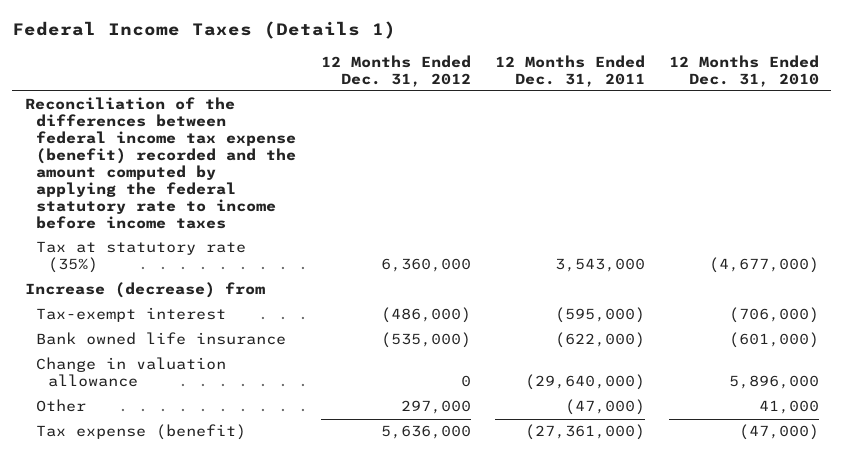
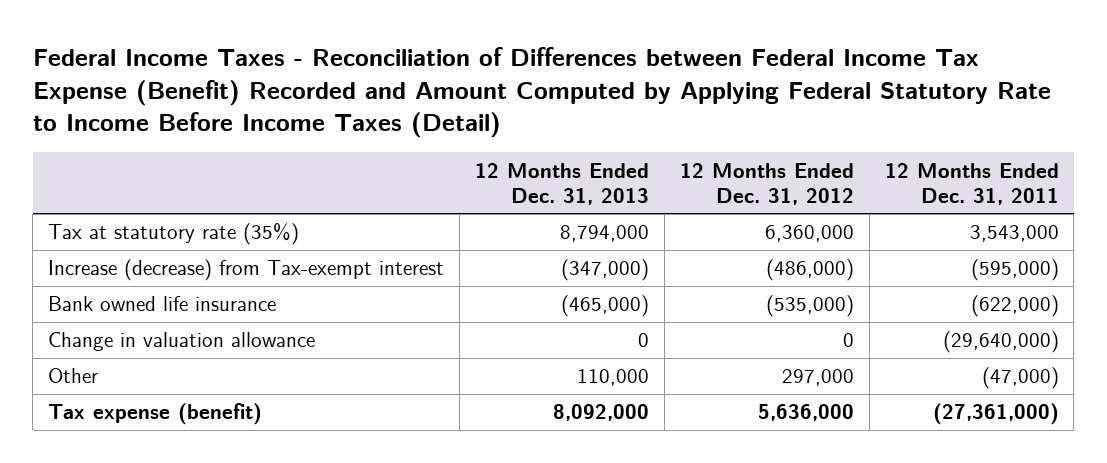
[12,20,397,39] Federal Income Taxes (Details 1) -> [32,46,1051,139] Federal Income Taxes - Reconciliation of Differences between Federal Income Tax Expense (Benefit) Recorded and Amount Computed by Applying Federal Statutory Rate to Income Before Income Taxes (Detail)
[669,54,820,87] 12 Months Ended Dec. 31, 2010 -> none
none -> [475,162,650,205] 12 Months Ended Dec. 31, 2013
[24,97,297,229] Reconciliation of the differences between federal income tax expense (benefit) recorded and the amount computed by applying the federal statutory rate to income before income taxes -> none
[24,282,265,299] Increase (decrease) from -> none
[36,307,227,323] Tax-exempt interest -> [48,259,445,282] Increase (decrease) from Tax-exempt interest

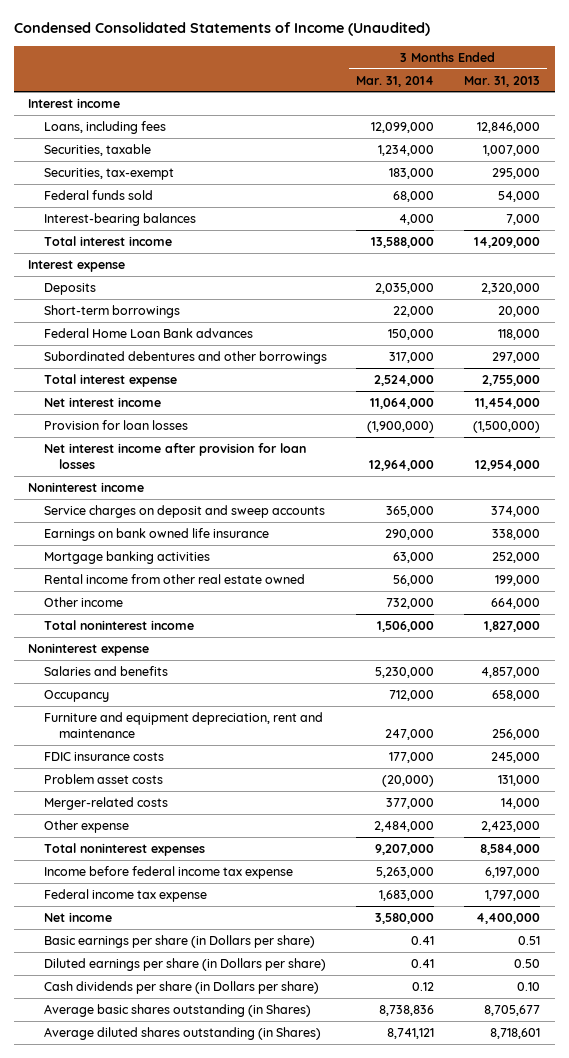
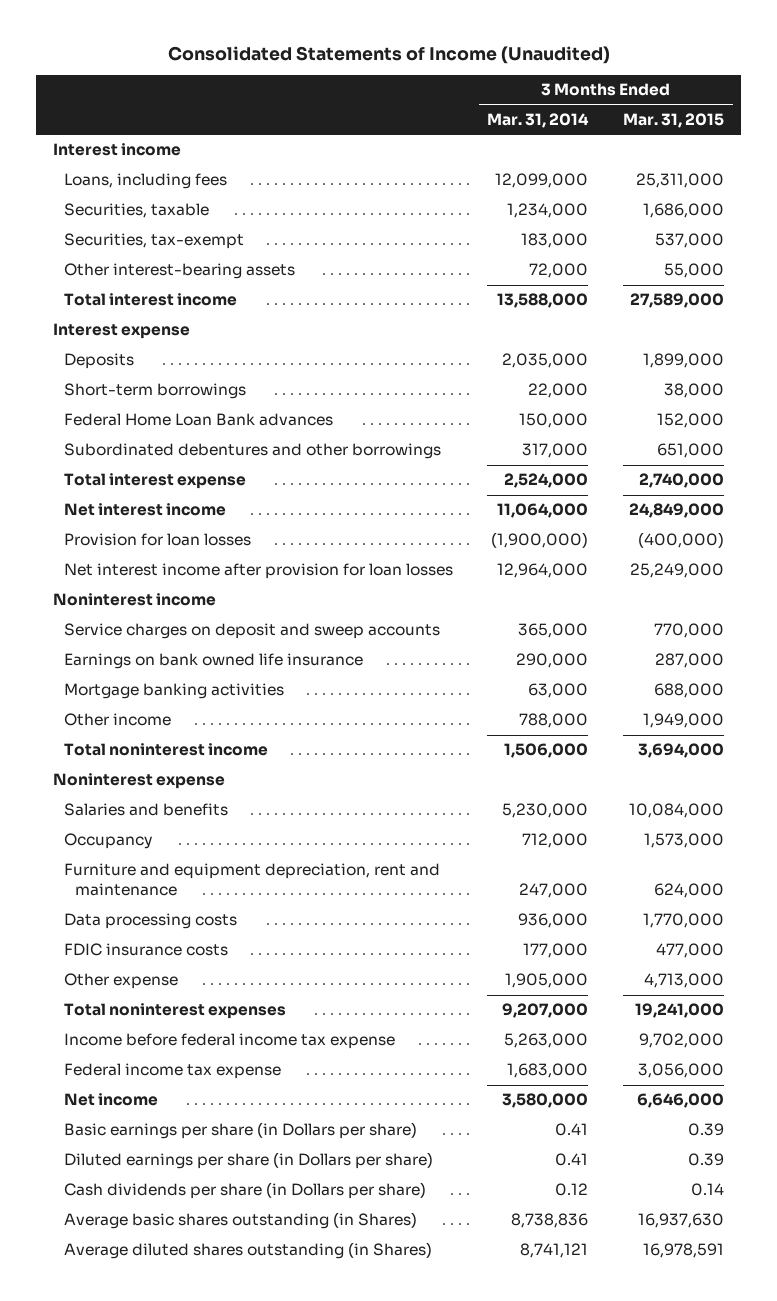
[13,22,430,37] Condensed Consolidated Statements of Income (Unaudited) -> [167,45,610,64] Consolidated Statements of Income (Unaudited)
[464,75,541,87] Mar. 31, 2013 -> none
none -> [623,113,725,129] Mar. 31, 2015
[43,189,153,200] Federal funds sold -> none
[43,212,196,226] Interest-bearing balances -> [63,263,295,280] Other interest-bearing assets
[399,213,435,225] 4,000 -> [529,263,589,279] 72,000
[43,573,305,584] Rental income from other real estate owned -> none
[386,597,435,609] 732,000 -> [519,713,589,729] 788,000
none -> [63,913,237,930] Data processing costs
[43,773,163,784] Problem asset costs -> none
[43,796,168,810] Merger-related costs -> none
[374,820,435,832] 2,484,000 -> [505,973,589,989] 1,905,000

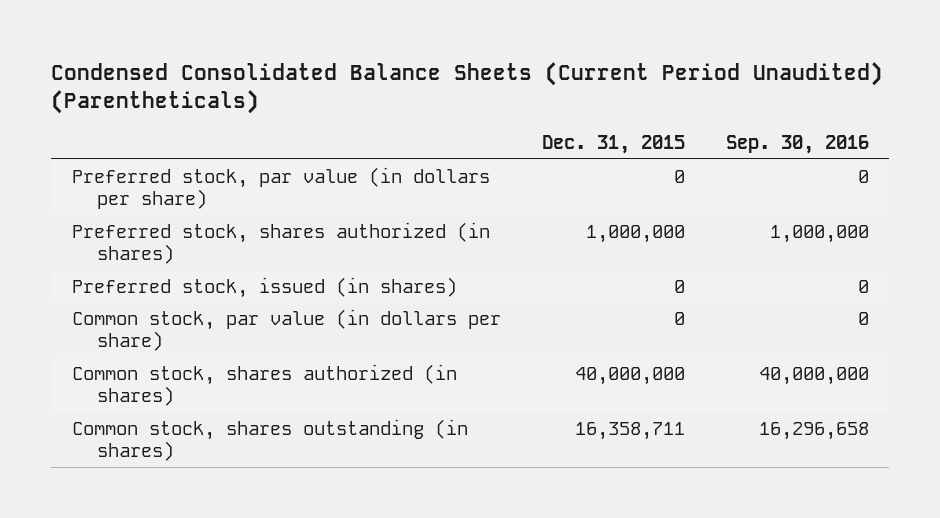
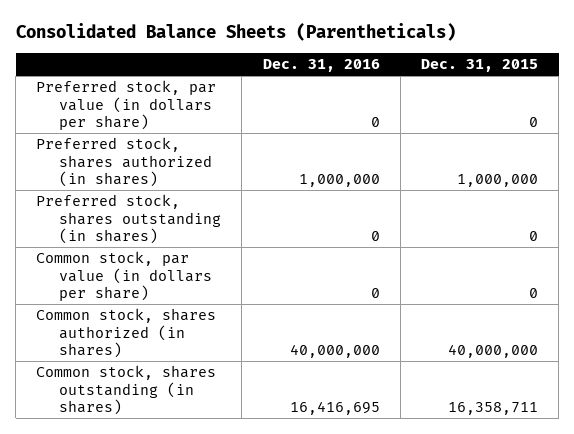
[51,61,884,114] Condensed Consolidated Balance Sheets (Current Period Unaudited) (Parentheticals) -> [15,23,456,42] Consolidated Balance Sheets (Parentheticals)
[725,134,869,154] Sep. 30, 2016 -> none
none -> [262,59,380,73] Dec. 31, 2016
[71,276,457,298] Preferred stock, issued (in shares) -> [36,194,222,244] Preferred stock, shares outstanding (in shares)

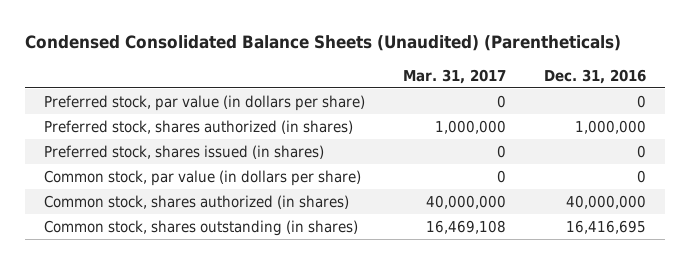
[15,23,456,42] Consolidated Balance Sheets (Parentheticals) -> [24,34,621,51] Condensed Consolidated Balance Sheets (Unaudited) (Parentheticals)
[421,59,539,73] Dec. 31, 2015 -> none
none -> [403,68,507,84] Mar. 31, 2017
[36,194,222,244] Preferred stock, shares outstanding (in shares) -> [43,144,324,159] Preferred stock, shares issued (in shares)

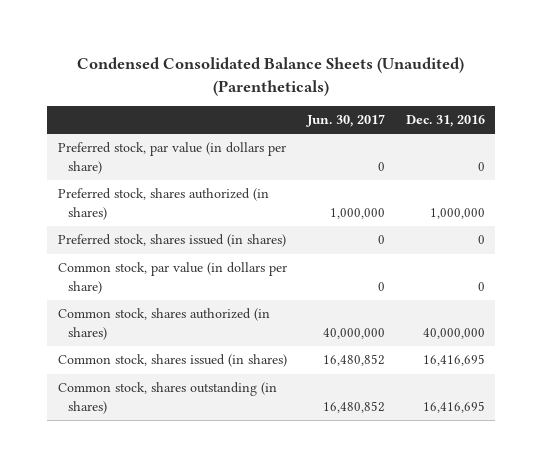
[403,68,507,84] Mar. 31, 2017 -> none
none -> [306,114,386,128] Jun. 30, 2017
none -> [57,354,287,368] Common stock, shares issued (in shares)

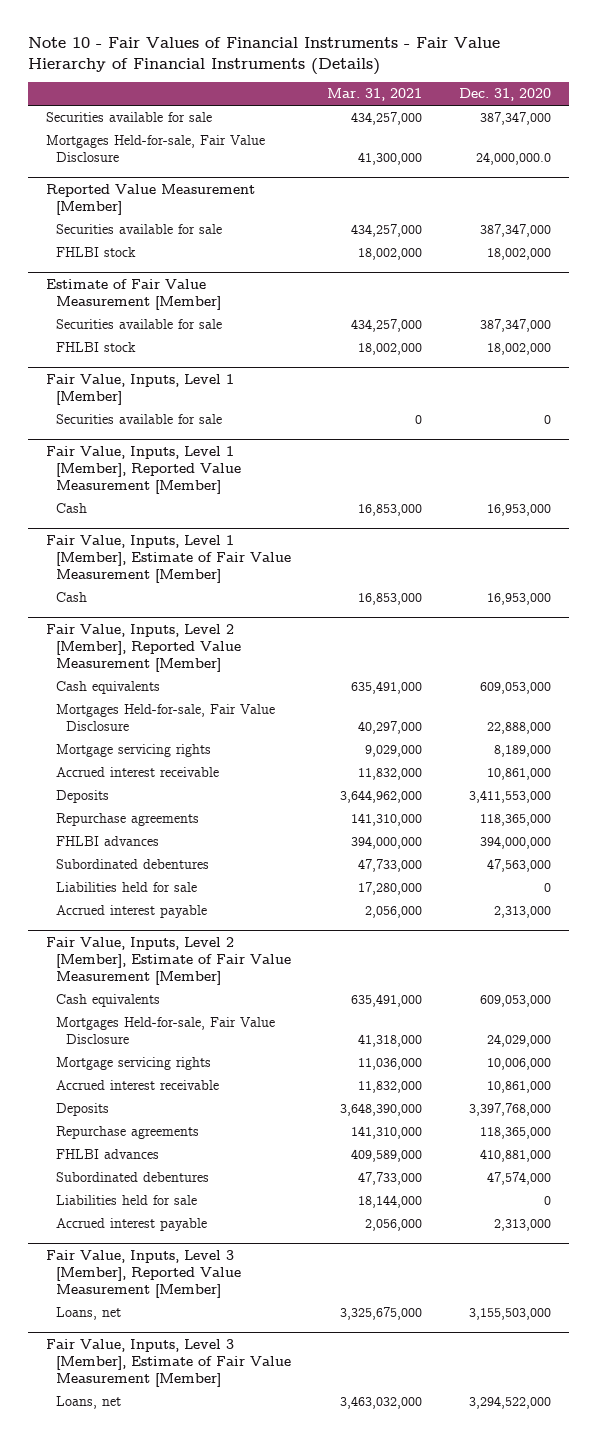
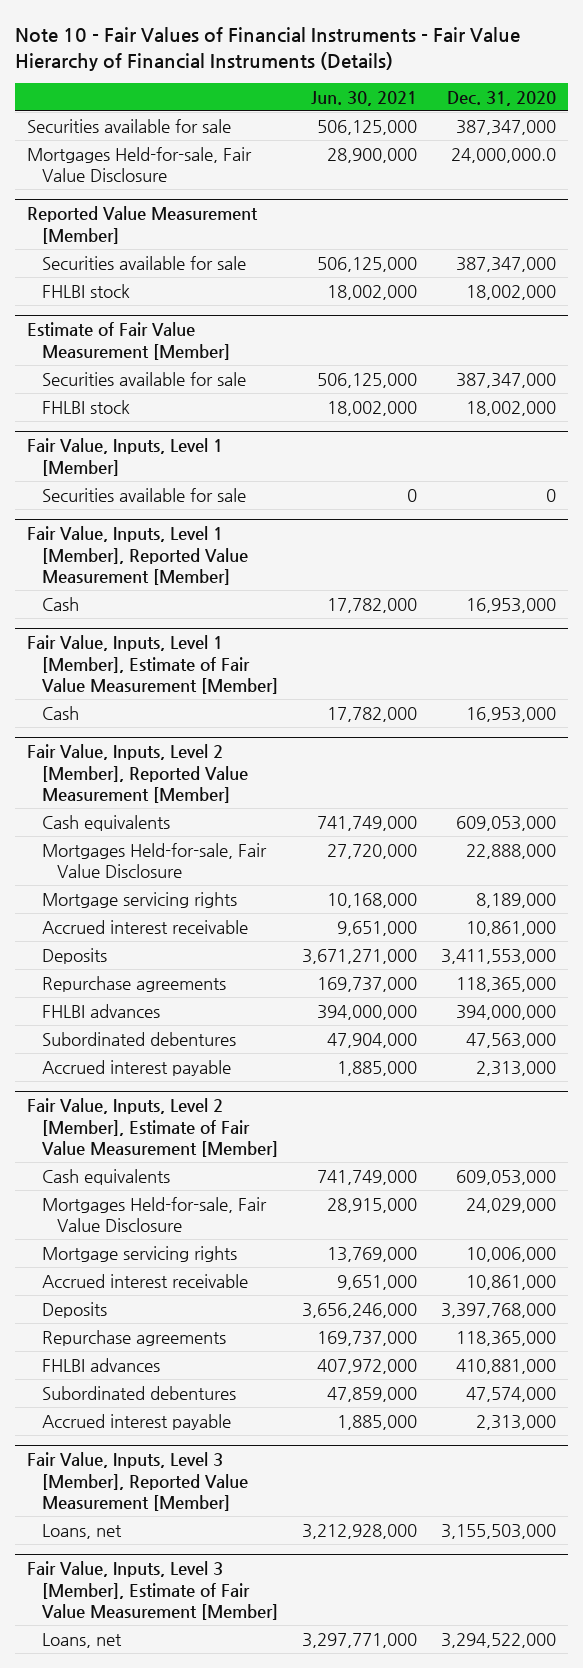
[327,88,423,102] Mar. 31, 2021 -> none
none -> [310,90,417,106] Jun. 30, 2021
[55,882,197,893] Liabilities held for sale -> none
[55,1195,197,1206] Liabilities held for sale -> none

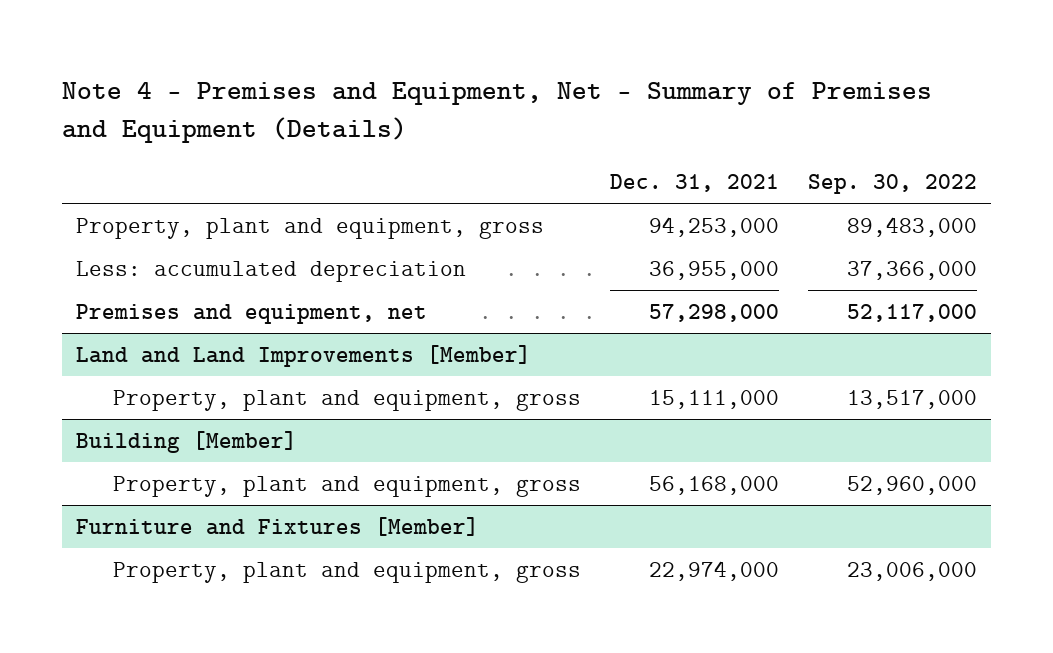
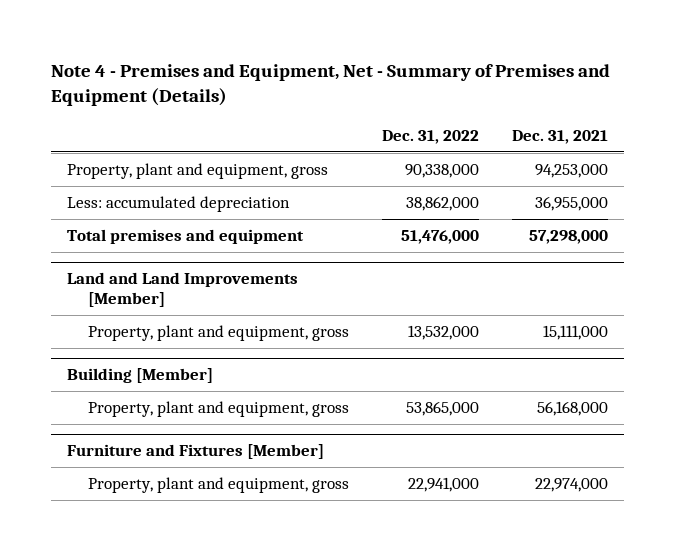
[807,174,977,195] Sep. 30, 2022 -> none
none -> [381,129,479,144] Dec. 31, 2022
[76,303,428,324] Premises and equipment, net -> [67,229,305,245] Total premises and equipment

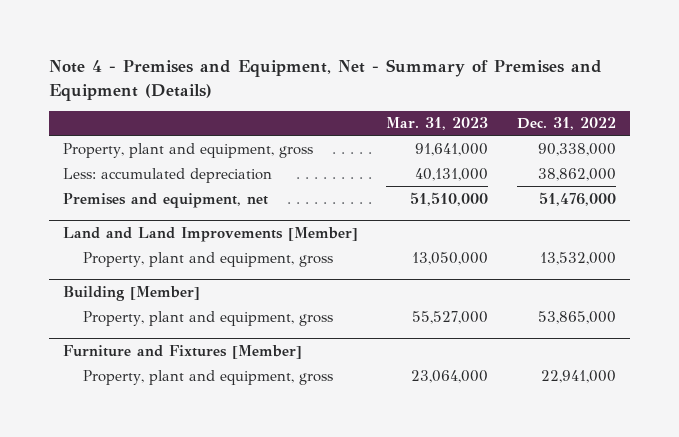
[511,129,608,144] Dec. 31, 2021 -> none
none -> [386,117,489,131] Mar. 31, 2023
[67,229,305,245] Total premises and equipment -> [63,192,269,208] Premises and equipment, net

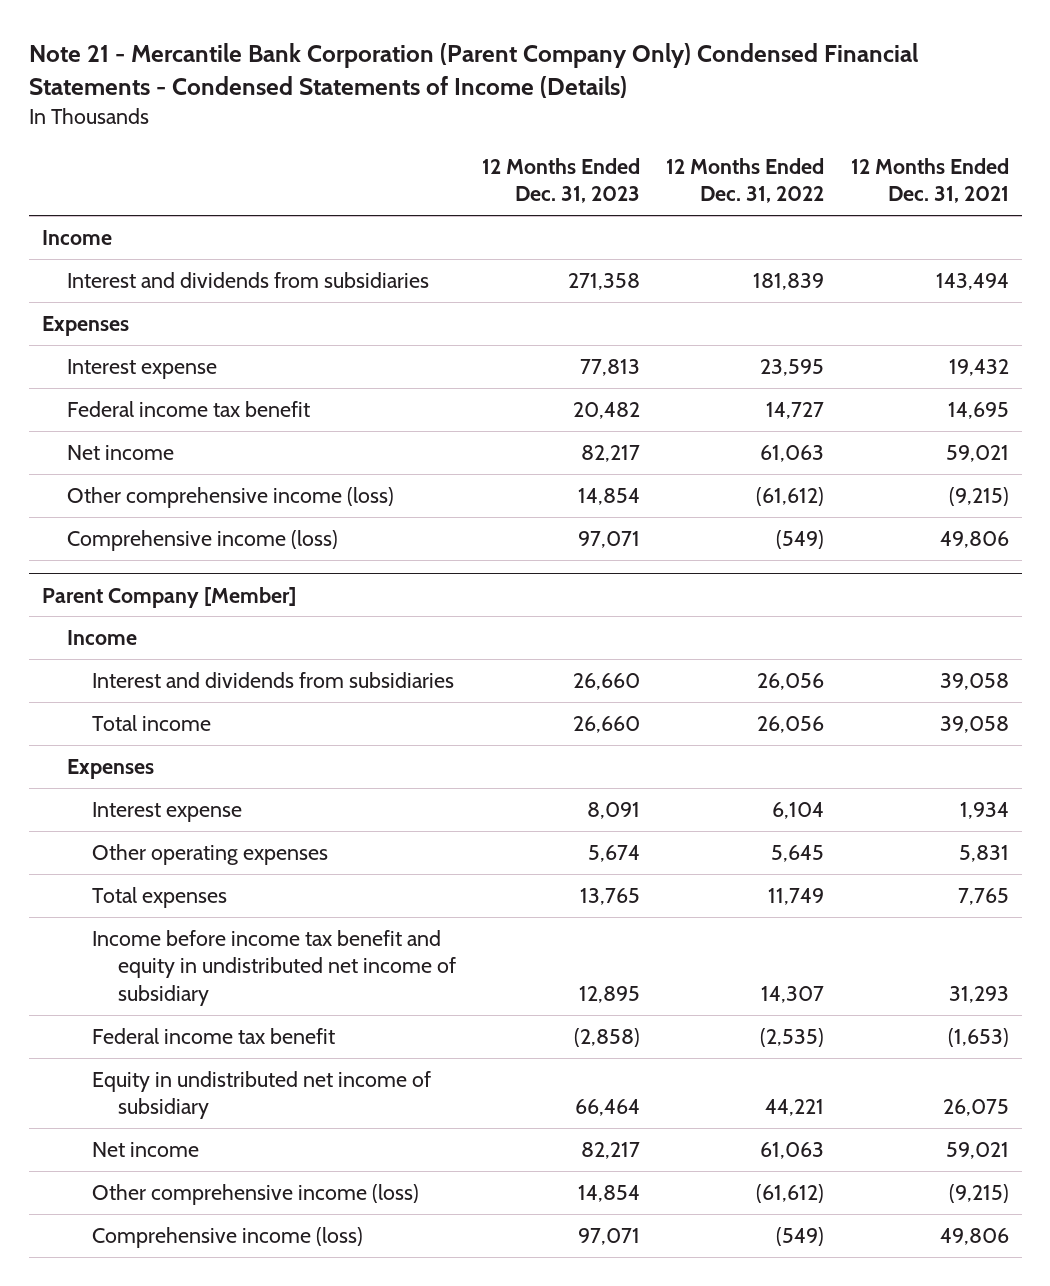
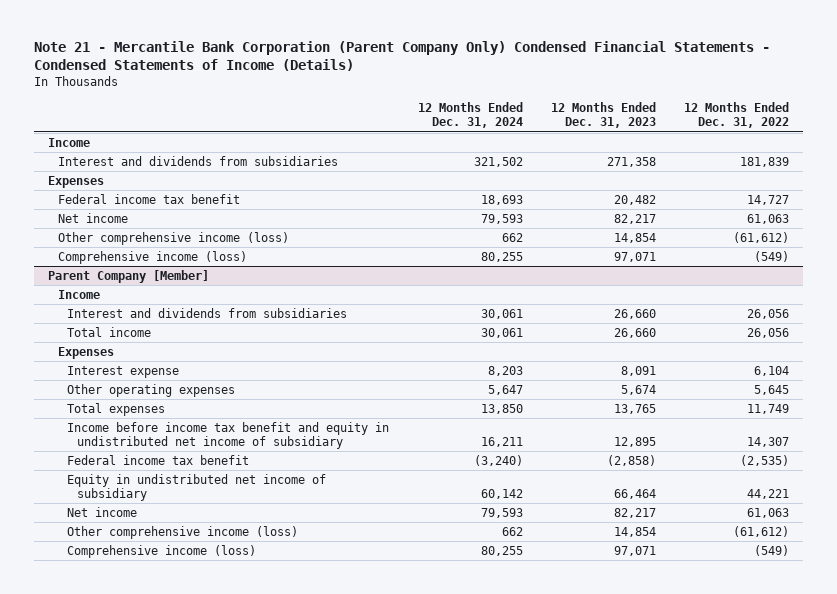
[850,157,1009,204] 12 Months Ended Dec. 31, 2021 -> none
none -> [417,102,523,129] 12 Months Ended Dec. 31, 2024
[67,358,218,379] Interest expense -> none

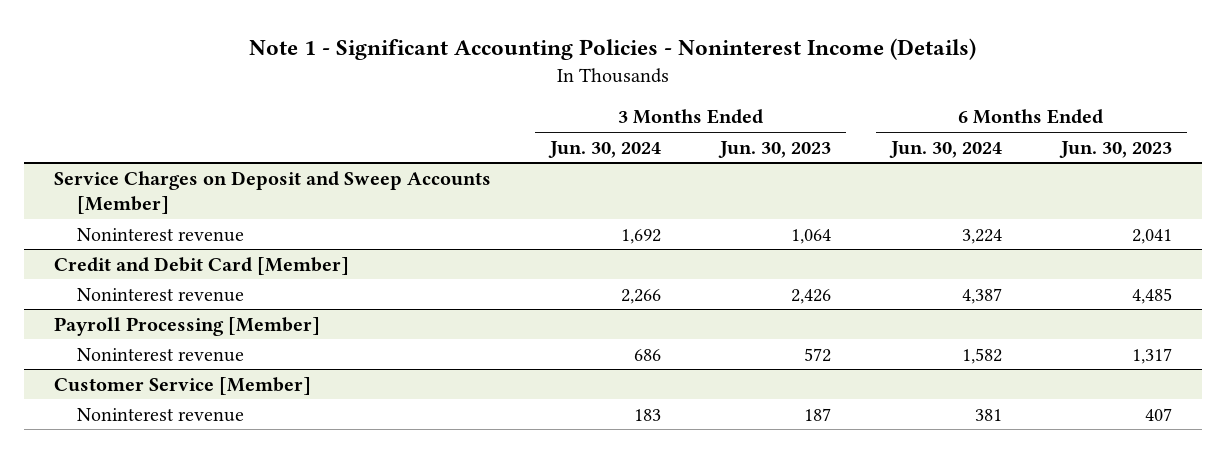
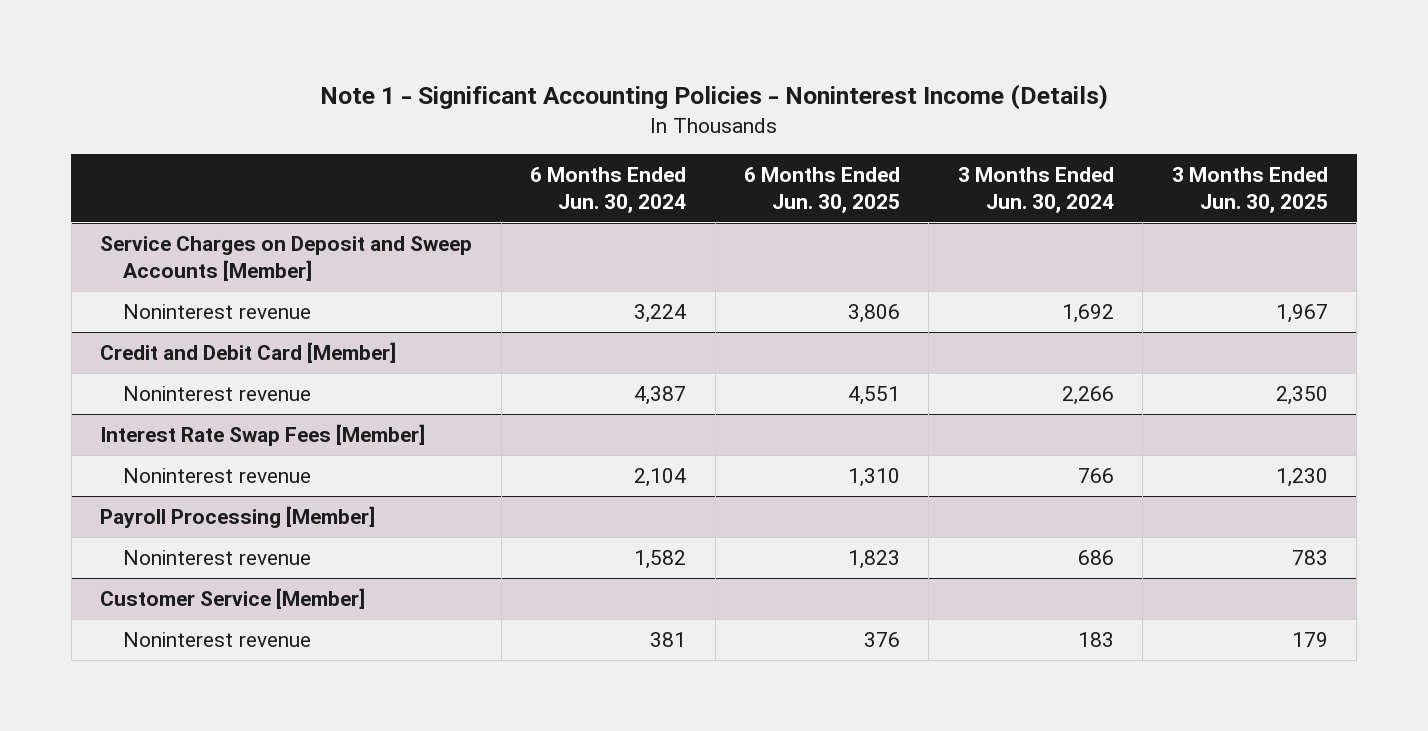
[718,140,832,158] Jun. 30, 2023 -> none
[1059,140,1173,158] Jun. 30, 2023 -> none
none -> [744,166,901,213] 6 Months Ended Jun. 30, 2025
none -> [1171,166,1328,213] 3 Months Ended Jun. 30, 2025
none -> [100,424,426,447] Interest Rate Swap Fees [Member]
none -> [122,468,311,484] Noninterest revenue

